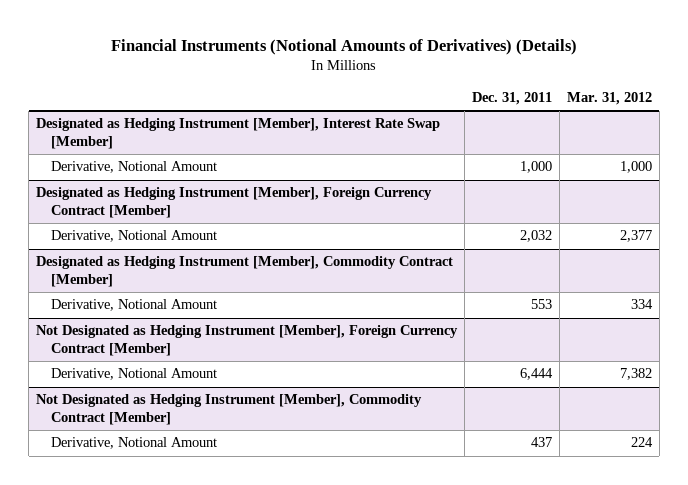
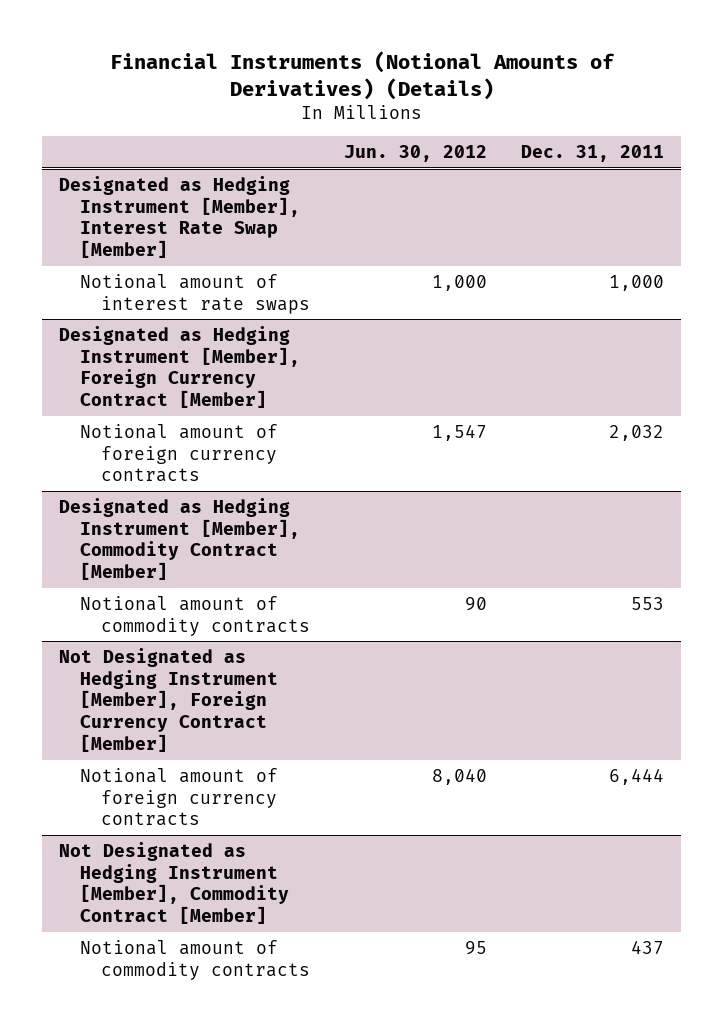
[566,91,652,105] Mar. 31, 2012 -> none
none -> [343,145,487,163] Jun. 30, 2012
[51,161,218,174] Derivative, Notional Amount -> none
none -> [79,273,310,314] Notional amount of interest rate swaps
[51,230,218,243] Derivative, Notional Amount -> [79,423,278,483] Notional amount of foreign currency contracts
[51,299,218,312] Derivative, Notional Amount -> [79,595,310,636] Notional amount of commodity contracts
[51,368,218,381] Derivative, Notional Amount -> [79,767,278,827] Notional amount of foreign currency contracts
[51,437,218,450] Derivative, Notional Amount -> [79,939,310,980] Notional amount of commodity contracts

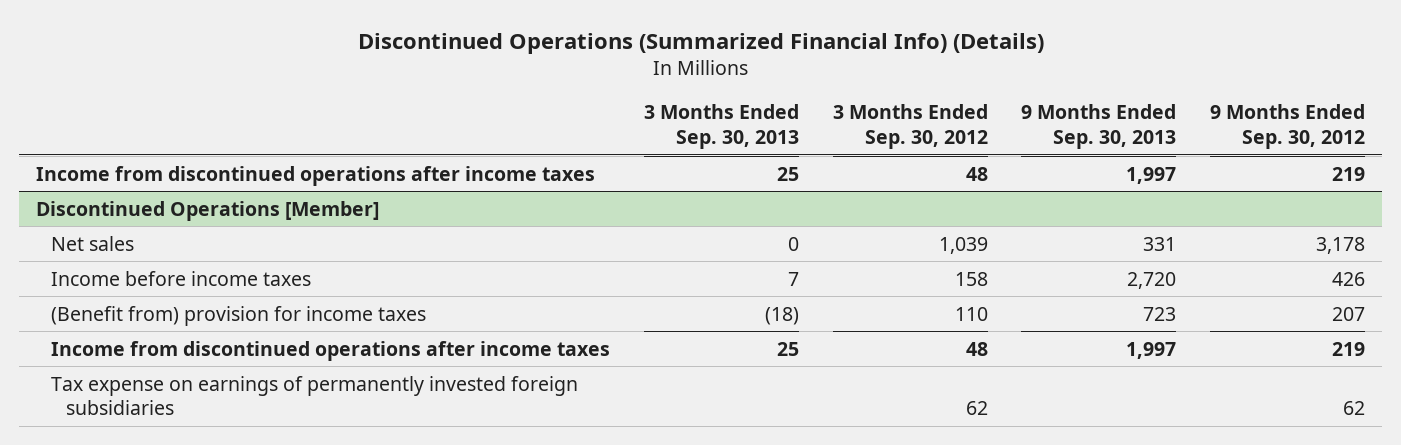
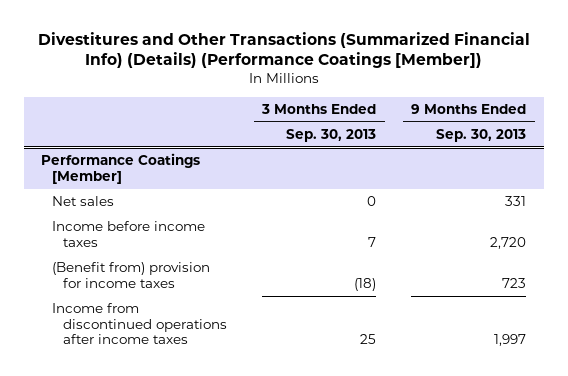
[357,33,1044,55] Discontinued Operations (Summarized Financial Info) (Details) -> [37,31,530,69] Divestitures and Other Transactions (Summarized Financial Info) (Details) (Performance Coatings [Member])
[832,104,988,149] 3 Months Ended Sep. 30, 2012 -> none
[1209,104,1365,149] 9 Months Ended Sep. 30, 2012 -> none
[36,165,596,186] Income from discontinued operations after income taxes -> none
[36,200,380,221] Discontinued Operations [Member] -> none
none -> [41,153,201,184] Performance Coatings [Member]
[51,375,579,416] Tax expense on earnings of permanently invested foreign subsidiaries -> none

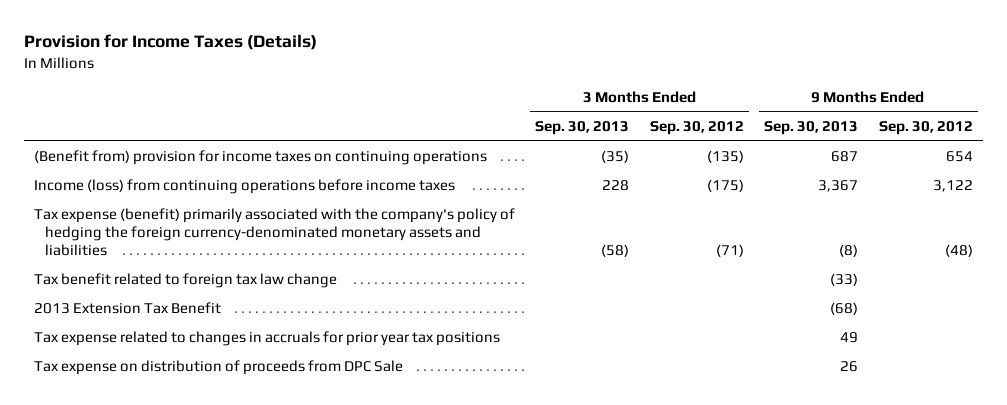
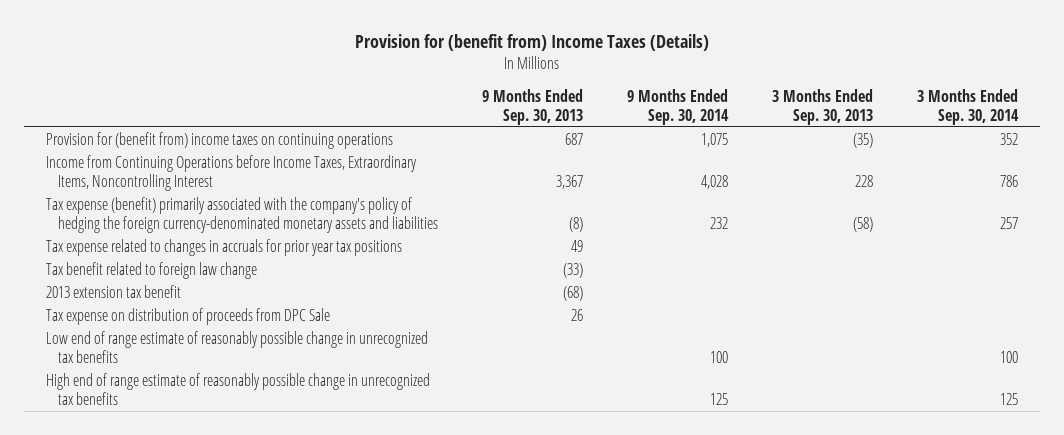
[23,34,317,51] Provision for Income Taxes (Details) -> [354,34,709,52] Provision for (benefit from) Income Taxes (Details)
[649,121,744,136] Sep. 30, 2012 -> none
[878,121,973,136] Sep. 30, 2012 -> none
none -> [627,88,730,125] 9 Months Ended Sep. 30, 2014
none -> [916,88,1019,125] 3 Months Ended Sep. 30, 2014
[34,150,488,166] (Benefit from) provision for income taxes on continuing operations -> [45,132,393,150] Provision for (benefit from) income taxes on continuing operations
[34,179,456,195] Income (loss) from continuing operations before income taxes -> [45,155,417,191] Income from Continuing Operations before Income Taxes, Extraordinary Items, Noncontrolling Interest
[34,273,338,289] Tax benefit related to foreign tax law change -> none
[34,302,222,315] 2013 Extension Tax Benefit -> none
none -> [45,262,257,280] Tax benefit related to foreign law change
none -> [45,285,181,299] 2013 extension tax benefit
none -> [45,331,428,363] Low end of range estimate of reasonably possible change in unrecognized tax benefits
none -> [45,373,430,405] High end of range estimate of reasonably possible change in unrecognized tax benefits

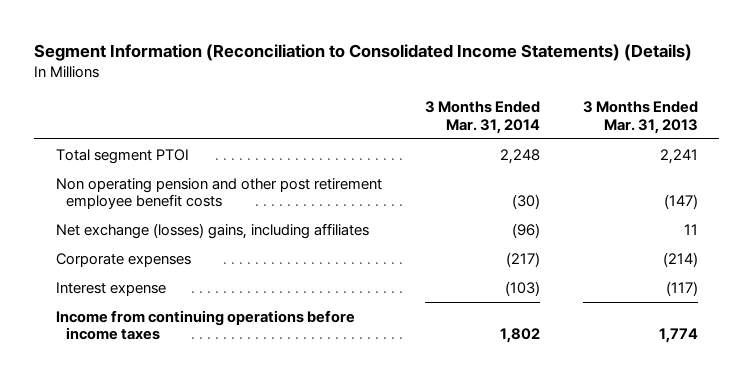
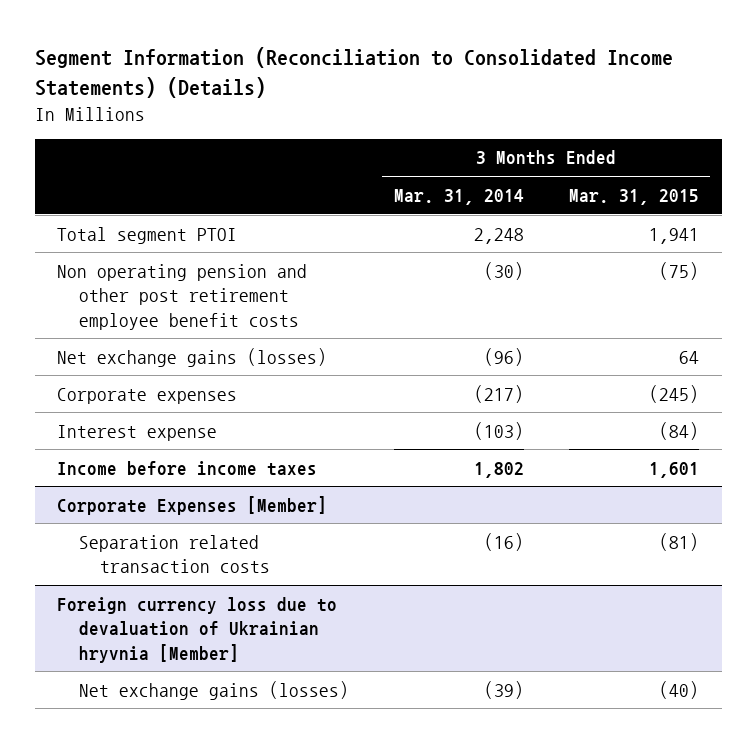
[582,100,698,134] 3 Months Ended Mar. 31, 2013 -> none
none -> [569,188,700,205] Mar. 31, 2015
[55,222,369,239] Net exchange (losses) gains, including affiliates -> [57,347,328,367] Net exchange gains (losses)
[55,309,355,341] Income from continuing operations before income taxes -> [57,460,318,476] Income before income taxes
none -> [57,495,328,515] Corporate Expenses [Member]
none -> [78,534,270,574] Separation related transaction costs
none -> [57,596,338,663] Foreign currency loss due to devaluation of Ukrainian hryvnia [Member]
none -> [78,680,349,700] Net exchange gains (losses)

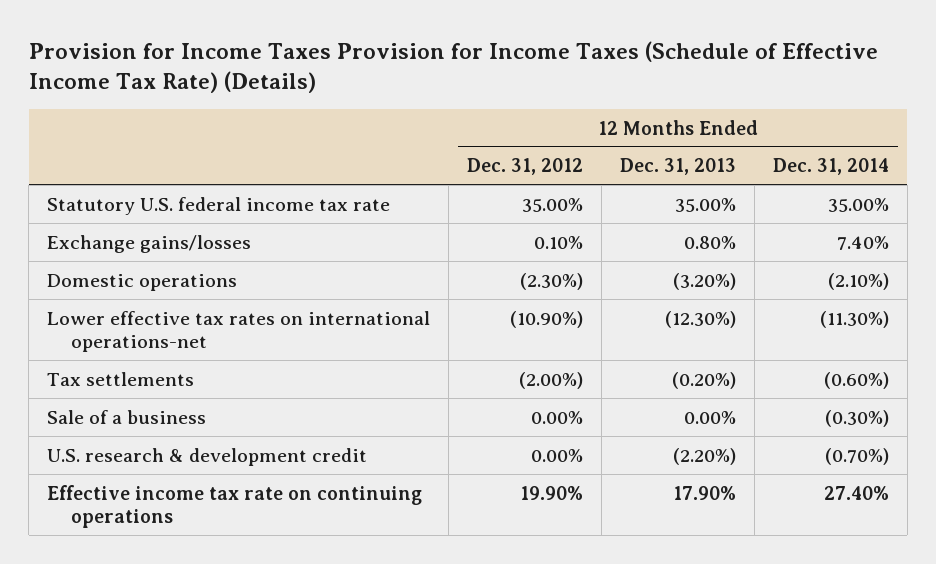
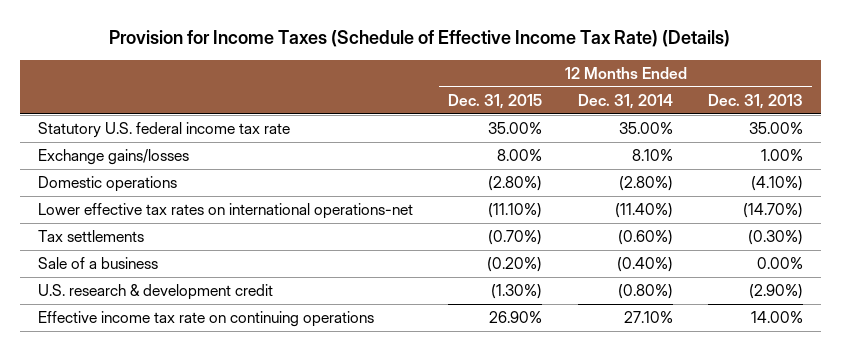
[28,41,878,94] Provision for Income Taxes Provision for Income Taxes (Schedule of Effective Income Tax Rate) (Details) -> [109,30,731,48] Provision for Income Taxes (Schedule of Effective Income Tax Rate) (Details)
[467,158,584,176] Dec. 31, 2012 -> none
none -> [448,94,543,110] Dec. 31, 2015
[683,235,736,249] 0.80% -> [761,149,804,162] 1.00%
[836,235,889,250] 7.40% -> [631,149,673,162] 8.10%
[672,272,736,290] (3.20%) -> [751,176,804,192] (4.10%)
[827,272,889,290] (2.10%) -> [618,176,673,192] (2.80%)
[664,310,736,328] (12.30%) -> [743,203,804,219] (14.70%)
[819,310,889,328] (11.30%) -> [614,203,673,219] (11.40%)
[671,371,736,389] (0.20%) -> [748,230,804,246] (0.30%)
[824,409,889,427] (0.30%) -> [616,257,673,273] (0.40%)
[672,447,736,465] (2.20%) -> [749,284,804,300] (2.90%)
[824,447,889,465] (0.70%) -> [617,284,673,300] (0.80%)
[672,485,736,500] 17.90% -> [751,311,804,324] 14.00%
[823,485,889,500] 27.40% -> [623,311,673,324] 27.10%

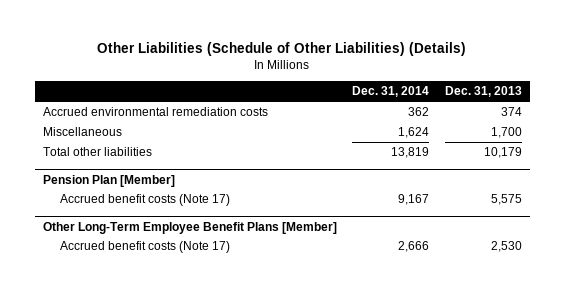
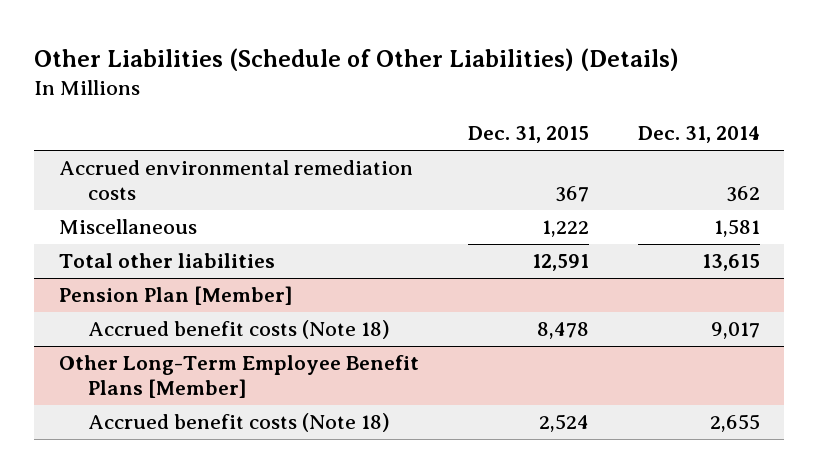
[444,86,522,98] Dec. 31, 2013 -> none
none -> [467,126,589,144] Dec. 31, 2015
[398,127,430,139] 1,624 -> [713,219,760,238] 1,581
[391,147,430,159] 13,819 -> [701,254,760,272] 13,615
[59,194,230,207] Accrued benefit costs (Note 17) -> [88,320,391,340] Accrued benefit costs (Note 18)
[398,194,430,206] 9,167 -> [710,322,760,340] 9,017
[59,241,230,254] Accrued benefit costs (Note 17) -> [88,413,391,433] Accrued benefit costs (Note 18)
[398,241,430,253] 2,666 -> [709,414,760,433] 2,655

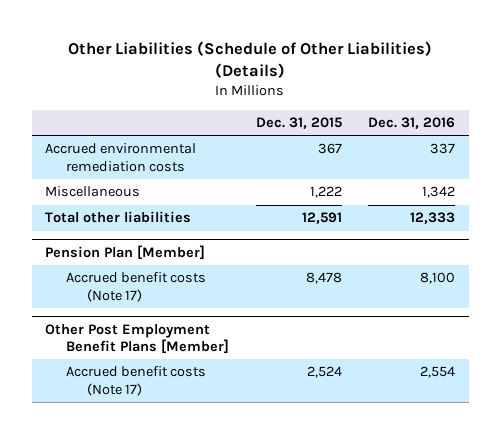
[637,126,760,144] Dec. 31, 2014 -> none
none -> [368,116,456,129] Dec. 31, 2016
[88,320,391,340] Accrued benefit costs (Note 18) -> [65,272,206,302] Accrued benefit costs (Note 17)
[58,355,419,398] Other Long-Term Employee Benefit Plans [Member] -> [44,323,229,355] Other Post Employment Benefit Plans [Member]
[88,413,391,433] Accrued benefit costs (Note 18) -> [65,366,206,396] Accrued benefit costs (Note 17)

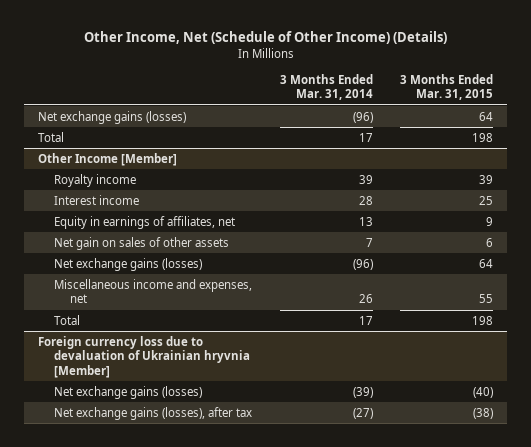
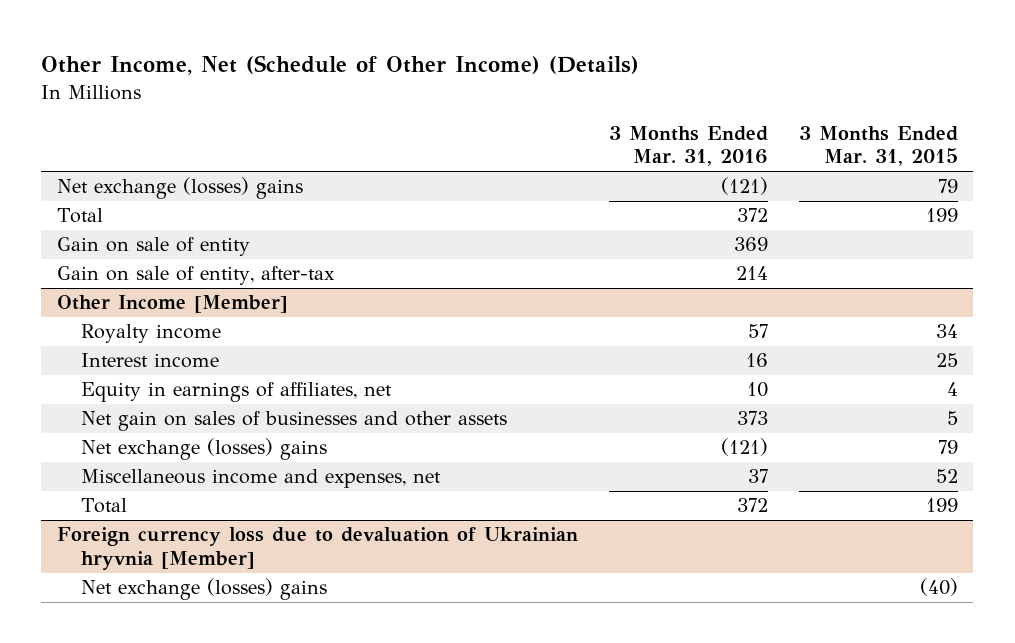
[279,73,373,101] 3 Months Ended Mar. 31, 2014 -> none
none -> [608,125,768,167] 3 Months Ended Mar. 31, 2016
[38,110,187,124] Net exchange gains (losses) -> [56,177,303,200] Net exchange (losses) gains
[479,111,494,121] 64 -> [937,179,958,194] 79
[472,132,494,142] 198 -> [925,208,958,223] 199
none -> [56,237,250,257] Gain on sale of entity
none -> [56,266,335,286] Gain on sale of entity, after-tax
[479,174,494,184] 39 -> [935,324,958,339] 34
[486,216,494,226] 9 -> [946,382,958,397] 4
[54,236,230,250] Net gain on sales of other assets -> [81,411,508,432] Net gain on sales of businesses and other assets
[486,237,494,247] 6 -> [946,411,958,426] 5
[54,257,203,271] Net exchange gains (losses) -> [81,438,328,461] Net exchange (losses) gains
[479,258,494,268] 64 -> [937,440,958,455] 79
[479,294,494,304] 55 -> [935,469,958,484] 52
[472,315,494,325] 198 -> [925,498,958,513] 199
[54,406,253,420] Net exchange gains (losses), after tax -> none
[54,385,203,399] Net exchange gains (losses) -> [81,578,328,601] Net exchange (losses) gains

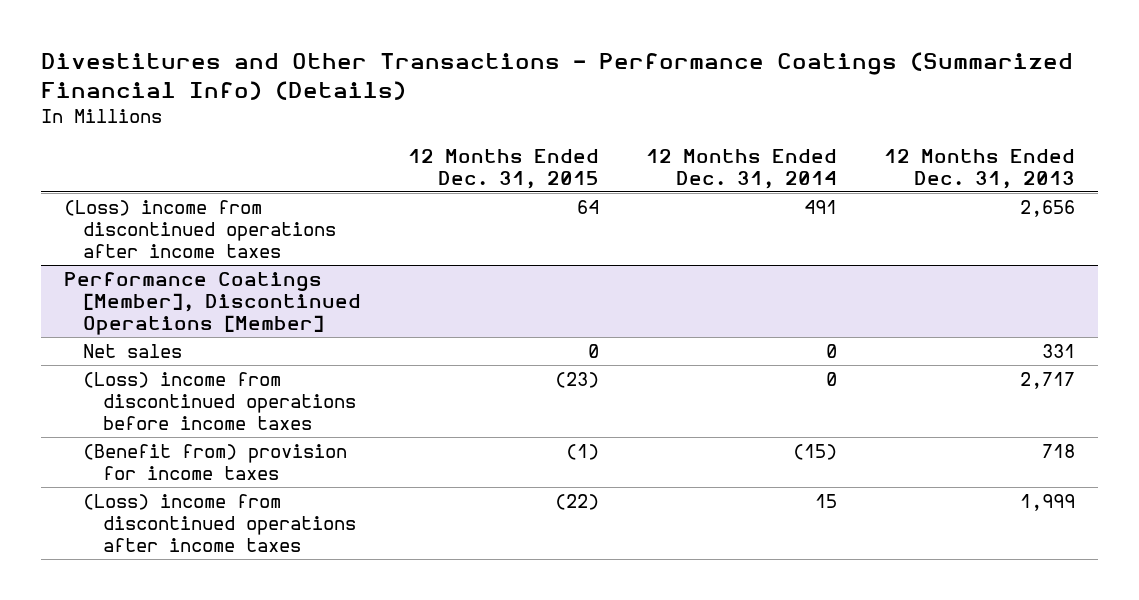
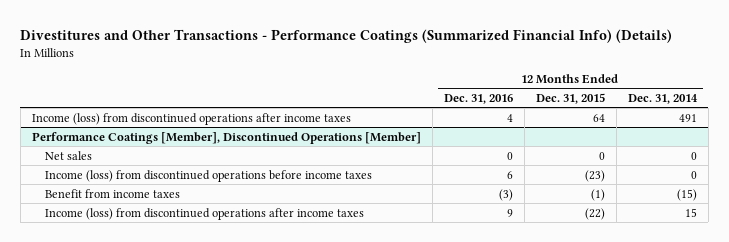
[884,148,1076,189] 12 Months Ended Dec. 31, 2013 -> none
none -> [443,94,513,105] Dec. 31, 2016
[64,199,337,259] (Loss) income from discontinued operations after income taxes -> [31,112,351,125] Income (loss) from discontinued operations after income taxes
[83,371,356,431] (Loss) income from discontinued operations before income taxes -> [45,169,373,182] Income (loss) from discontinued operations before income taxes
[83,443,348,481] (Benefit from) provision for income taxes -> [45,188,181,198] Benefit from income taxes
[83,493,356,553] (Loss) income from discontinued operations after income taxes -> [45,207,365,220] Income (loss) from discontinued operations after income taxes

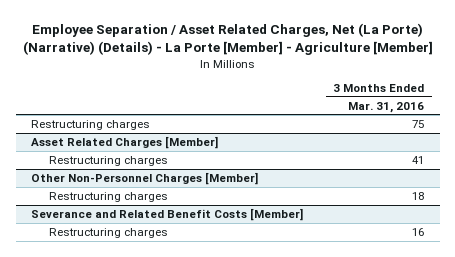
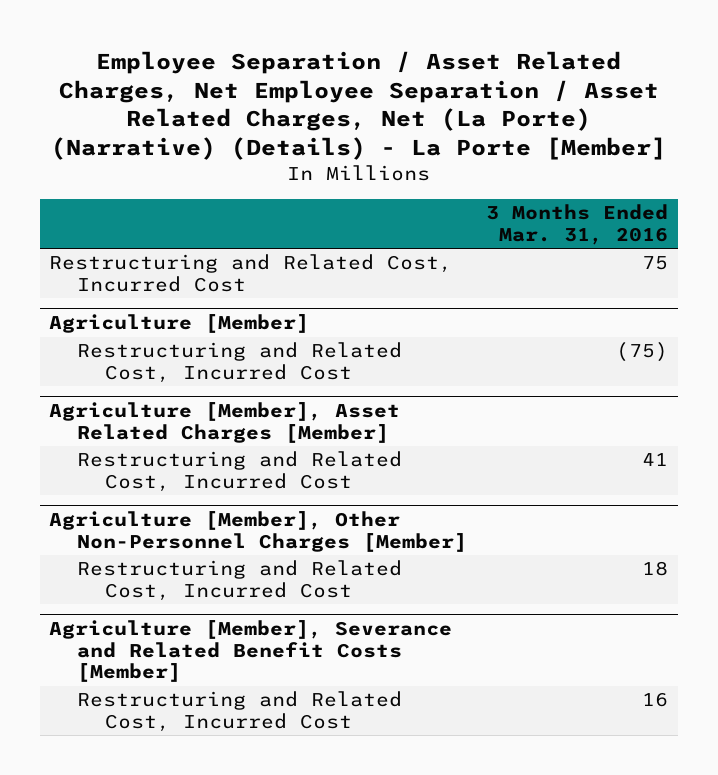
[22,22,433,55] Employee Separation / Asset Related Charges, Net (La Porte) (Narrative) (Details) - La Porte [Member] - Agriculture [Member] -> [50,50,666,161] Employee Separation / Asset Related Charges, Net Employee Separation / Asset Related Charges, Net (La Porte) (Narrative) (Details) - La Porte [Member]
[49,155,169,166] Restructuring charges -> none
[49,191,169,202] Restructuring charges -> none
[49,227,169,238] Restructuring charges -> none
[30,119,150,130] Restructuring charges -> [49,254,453,292] Restructuring and Related Cost, Incurred Cost
[30,135,218,149] Asset Related Charges [Member] -> [49,314,310,334] Agriculture [Member]
none -> [77,342,403,383] Restructuring and Related Cost, Incurred Cost
none -> [49,402,401,443] Agriculture [Member], Asset Related Charges [Member]
none -> [77,451,403,492] Restructuring and Related Cost, Incurred Cost
[30,171,258,185] Other Non-Personnel Charges [Member] -> [49,511,468,552] Agriculture [Member], Other Non-Personnel Charges [Member]
none -> [77,560,403,601] Restructuring and Related Cost, Incurred Cost
[30,207,303,221] Severance and Related Benefit Costs [Member] -> [49,620,453,683] Agriculture [Member], Severance and Related Benefit Costs [Member]
none -> [77,691,403,732] Restructuring and Related Cost, Incurred Cost

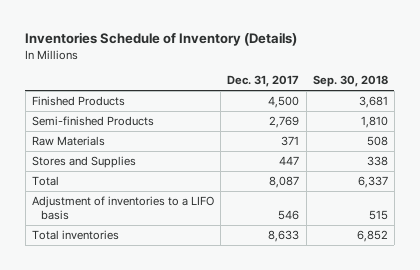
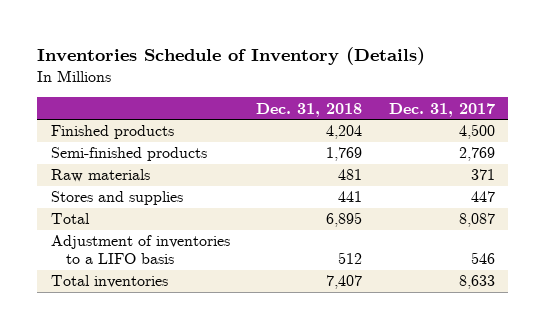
[312,75,388,88] Sep. 30, 2018 -> none
none -> [256,102,363,117] Dec. 31, 2018
[31,96,125,107] Finished Products -> [50,125,174,140] Finished products
[31,116,154,127] Semi-finished Products -> [50,147,207,162] Semi-finished products
[31,136,105,147] Raw Materials -> [50,169,150,183] Raw materials
[31,156,136,169] Stores and Supplies -> [50,191,183,206] Stores and supplies

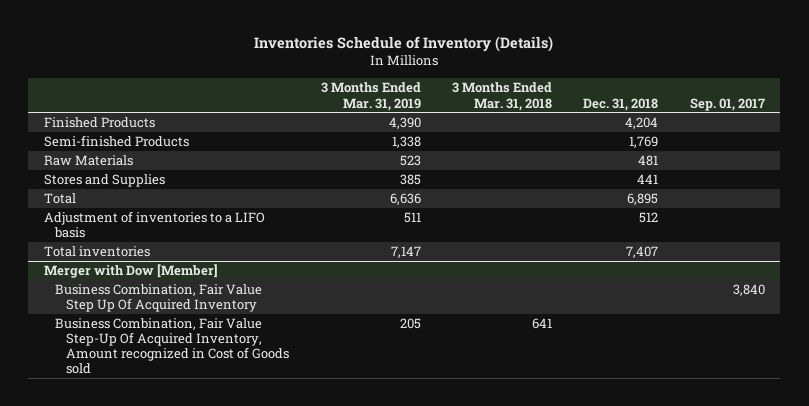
[388,102,495,117] Dec. 31, 2017 -> none
none -> [320,82,421,111] 3 Months Ended Mar. 31, 2019
none -> [451,82,552,111] 3 Months Ended Mar. 31, 2018
none -> [689,97,765,111] Sep. 01, 2017
[50,125,174,140] Finished products -> [43,117,155,129] Finished Products
[50,147,207,162] Semi-finished products -> [43,135,189,148] Semi-finished Products
[50,169,150,183] Raw materials -> [43,155,133,167] Raw Materials
[50,191,183,206] Stores and supplies -> [43,174,165,188] Stores and Supplies
none -> [43,264,218,279] Merger with Dow [Member]
none -> [55,284,263,313] Business Combination, Fair Value Step Up Of Acquired Inventory
none -> [55,318,290,375] Business Combination, Fair Value Step-Up Of Acquired Inventory, Amount recognized in Cost of Goods sold

